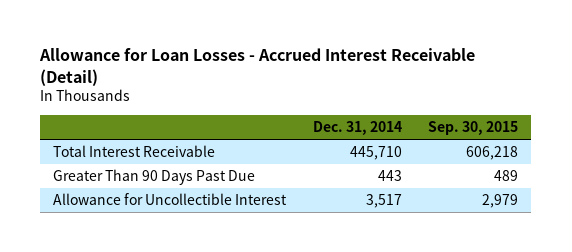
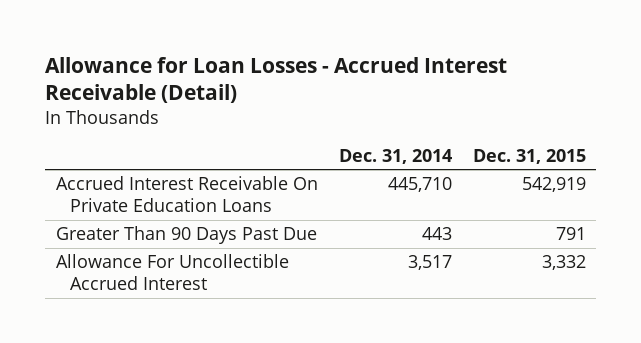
[428,121,519,136] Sep. 30, 2015 -> none
none -> [472,148,586,164] Dec. 31, 2015
[53,145,216,158] Total Interest Receivable -> [55,176,318,213] Accrued Interest Receivable On Private Education Loans
[53,193,288,206] Allowance for Uncollectible Interest -> [55,254,289,291] Allowance For Uncollectible Accrued Interest

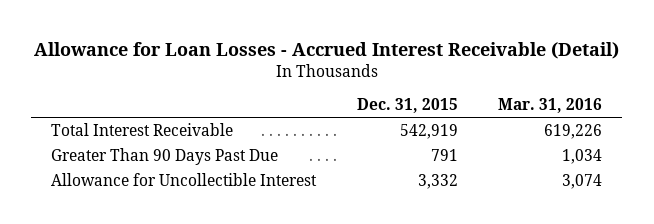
[338,148,452,164] Dec. 31, 2014 -> none
none -> [498,98,603,114] Mar. 31, 2016
[55,176,318,213] Accrued Interest Receivable On Private Education Loans -> [51,123,234,137] Total Interest Receivable
[55,254,289,291] Allowance For Uncollectible Accrued Interest -> [51,173,318,187] Allowance for Uncollectible Interest

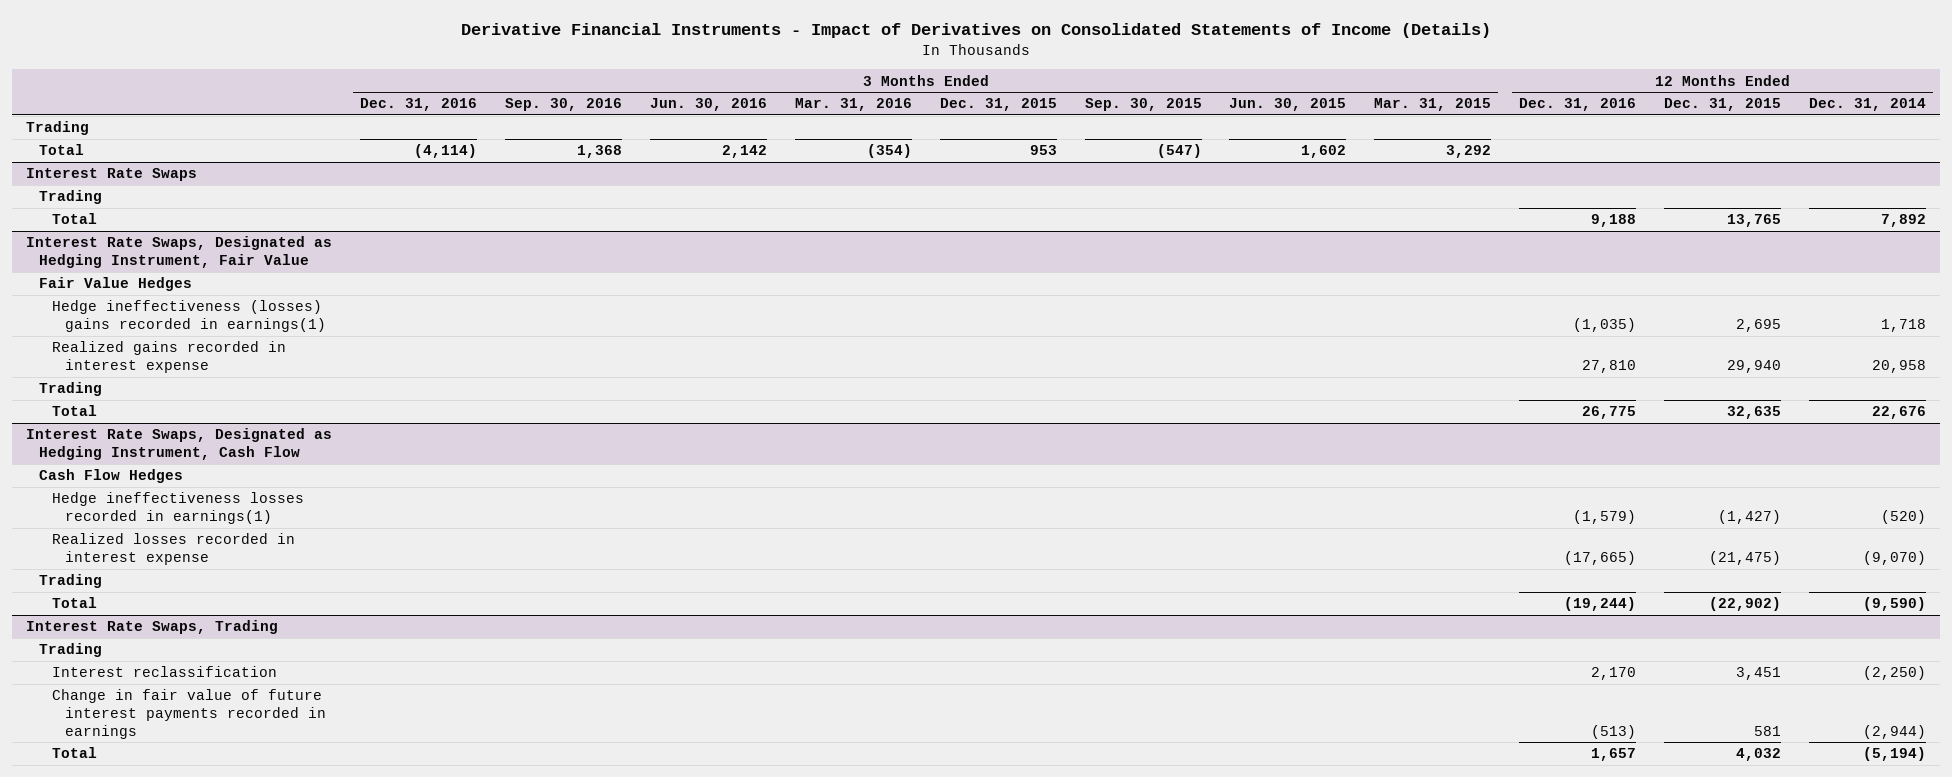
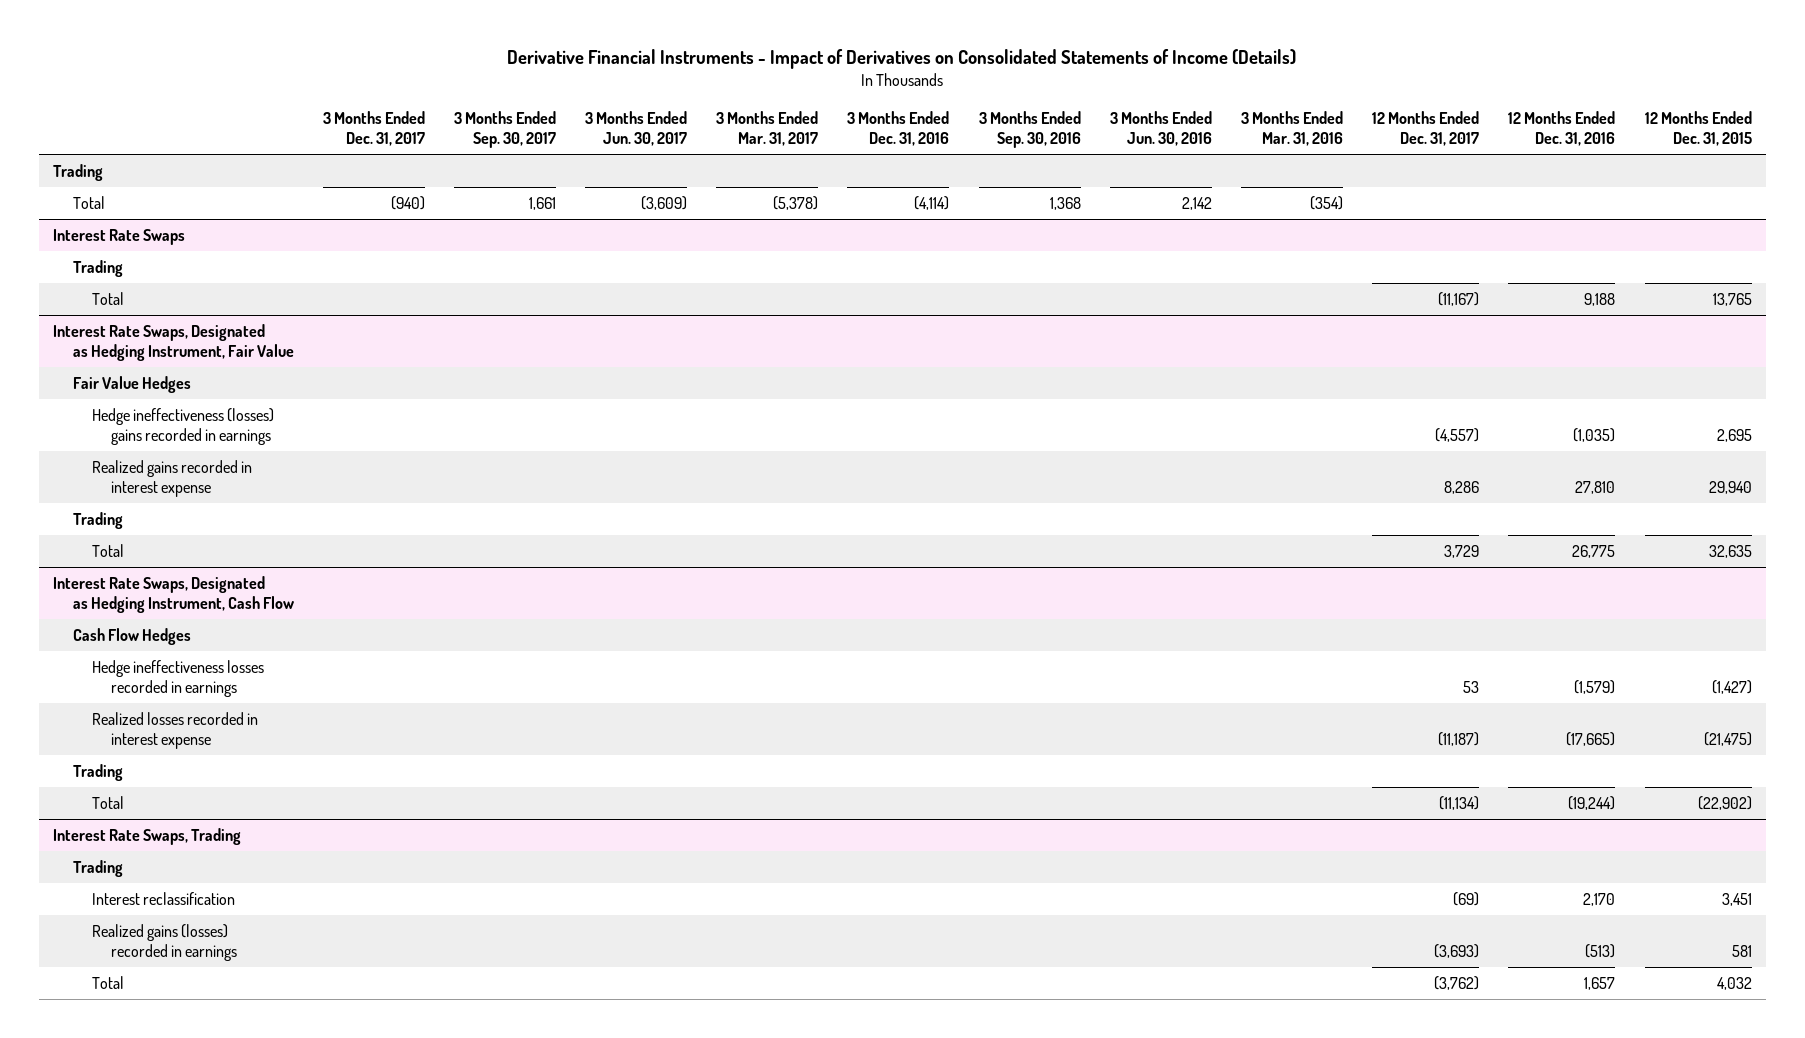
[939,98,1057,112] Dec. 31, 2015 -> none
[1084,98,1202,112] Sep. 30, 2015 -> none
[1229,98,1347,112] Jun. 30, 2015 -> none
[1374,98,1492,112] Mar. 31, 2015 -> none
[1809,98,1927,112] Dec. 31, 2014 -> none
none -> [322,110,425,147] 3 Months Ended Dec. 31, 2017
none -> [453,110,556,149] 3 Months Ended Sep. 30, 2017
none -> [585,110,688,147] 3 Months Ended Jun. 30, 2017
none -> [716,110,819,147] 3 Months Ended Mar. 31, 2017
none -> [1372,110,1480,147] 12 Months Ended Dec. 31, 2017
[52,300,327,333] Hedge ineffectiveness (losses) gains recorded in earnings(1) -> [91,407,274,446] Hedge ineffectiveness (losses) gains recorded in earnings
[52,492,305,525] Hedge ineffectiveness losses recorded in earnings(1) -> [91,659,264,698] Hedge ineffectiveness losses recorded in earnings
[52,689,327,739] Change in fair value of future interest payments recorded in earnings -> [91,923,238,962] Realized gains (losses) recorded in earnings

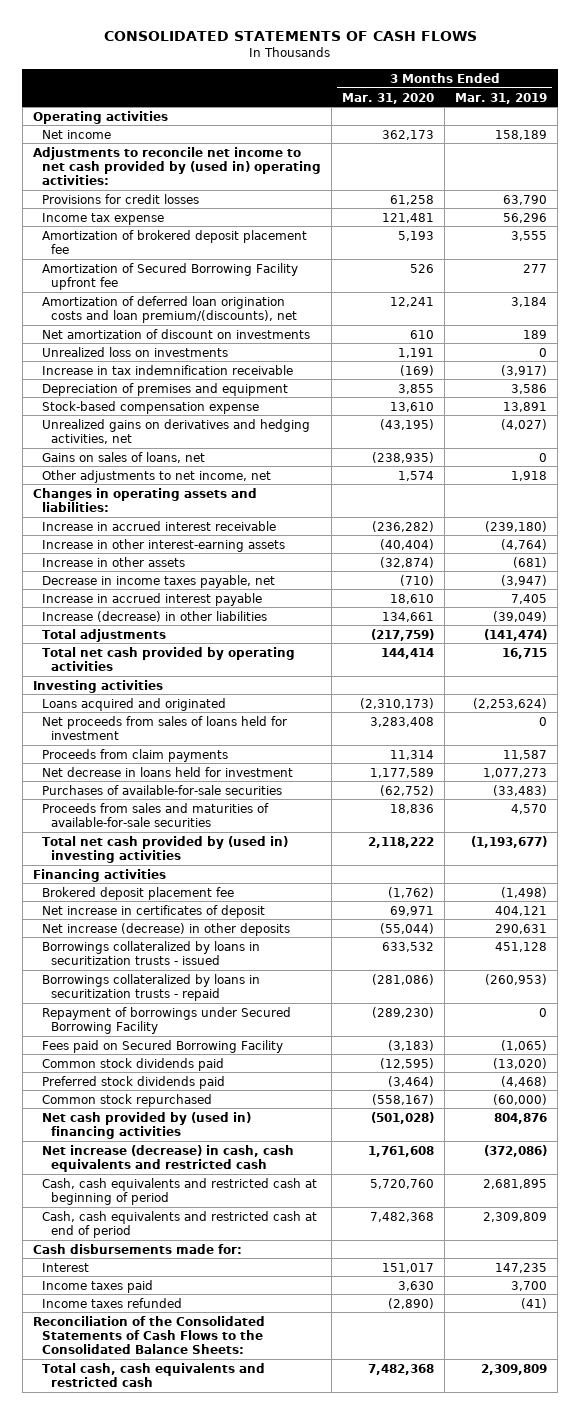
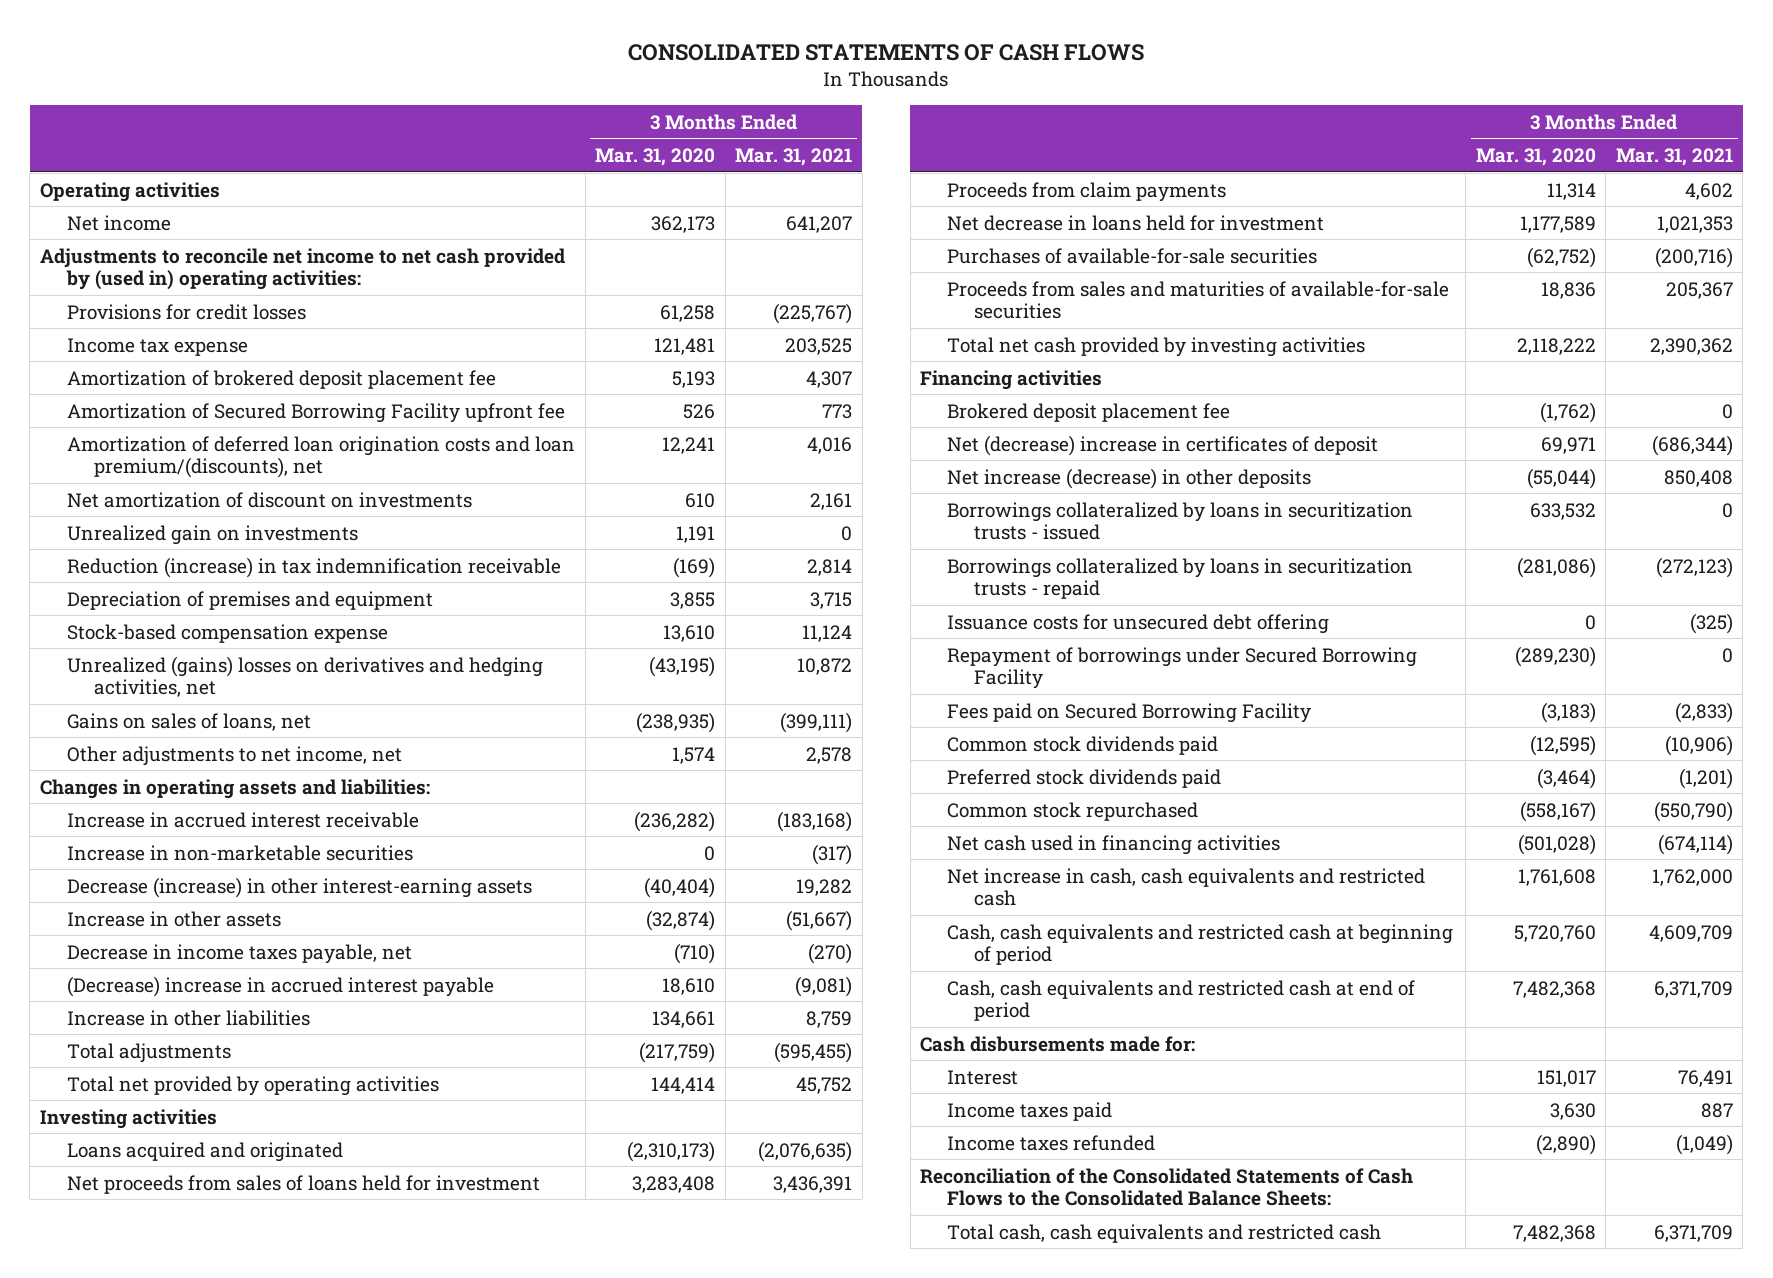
[455,92,548,104] Mar. 31, 2019 -> none
none -> [735,148,853,167] Mar. 31, 2021
[41,346,228,357] Unrealized loss on investments -> [66,524,358,545] Unrealized gain on investments
[41,364,293,375] Increase in tax indemnification receivable -> [66,556,561,578] Reduction (increase) in tax indemnification receivable
[41,418,310,444] Unrealized gains on derivatives and hedging activities, net -> [66,655,543,698] Unrealized (gains) losses on derivatives and hedging activities, net
none -> [66,844,413,861] Increase in non-marketable securities
[41,538,285,552] Increase in other interest-earning assets -> [66,876,532,898] Decrease (increase) in other interest-earning assets
[41,592,262,606] Increase in accrued interest payable -> [66,975,494,997] (Decrease) increase in accrued interest payable
[41,610,267,622] Increase (decrease) in other liabilities -> [66,1009,310,1026] Increase in other liabilities
[41,646,295,671] Total net cash provided by operating activities -> [66,1075,439,1096] Total net provided by operating activities
[41,835,288,863] Total net cash provided by (used in) investing activities -> [947,336,1366,357] Total net cash provided by investing activities
[41,904,265,918] Net increase in certificates of deposit -> [947,434,1379,456] Net (decrease) increase in certificates of deposit
none -> [947,613,1330,634] Issuance costs for unsecured debt offering
[41,1111,251,1139] Net cash provided by (used in) financing activities -> [947,834,1281,855] Net cash used in financing activities
[41,1144,294,1172] Net increase (decrease) in cash, cash equivalents and restricted cash -> [947,867,1426,907] Net increase in cash, cash equivalents and restricted cash

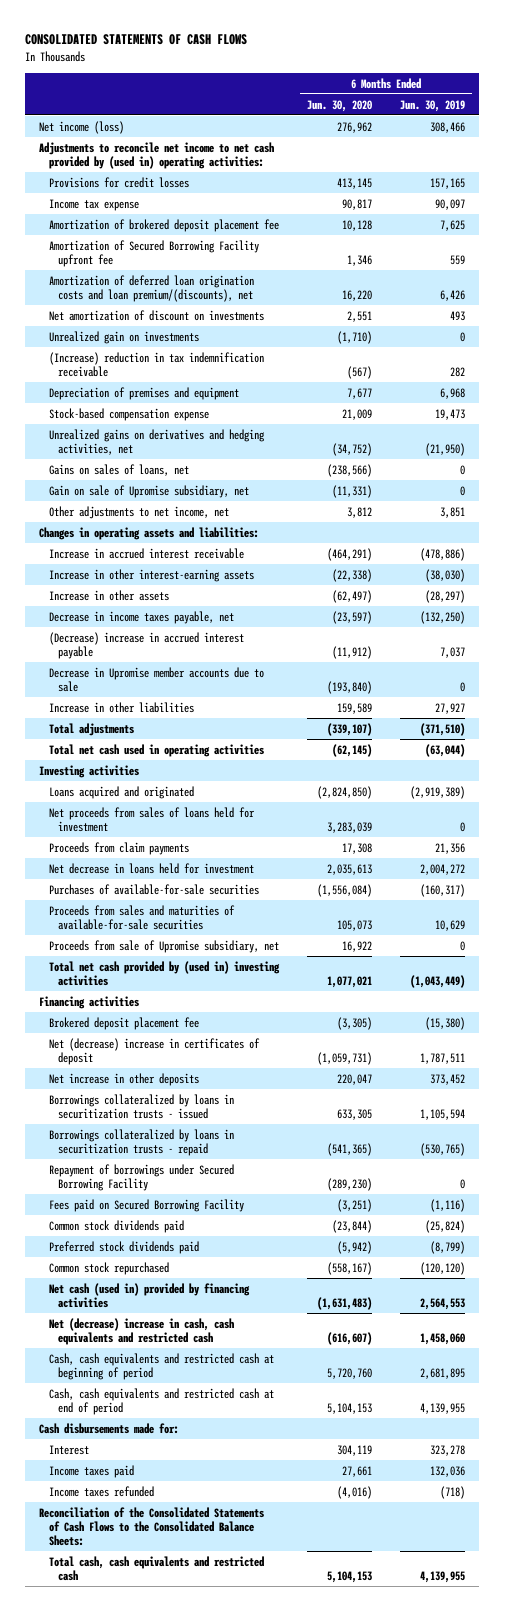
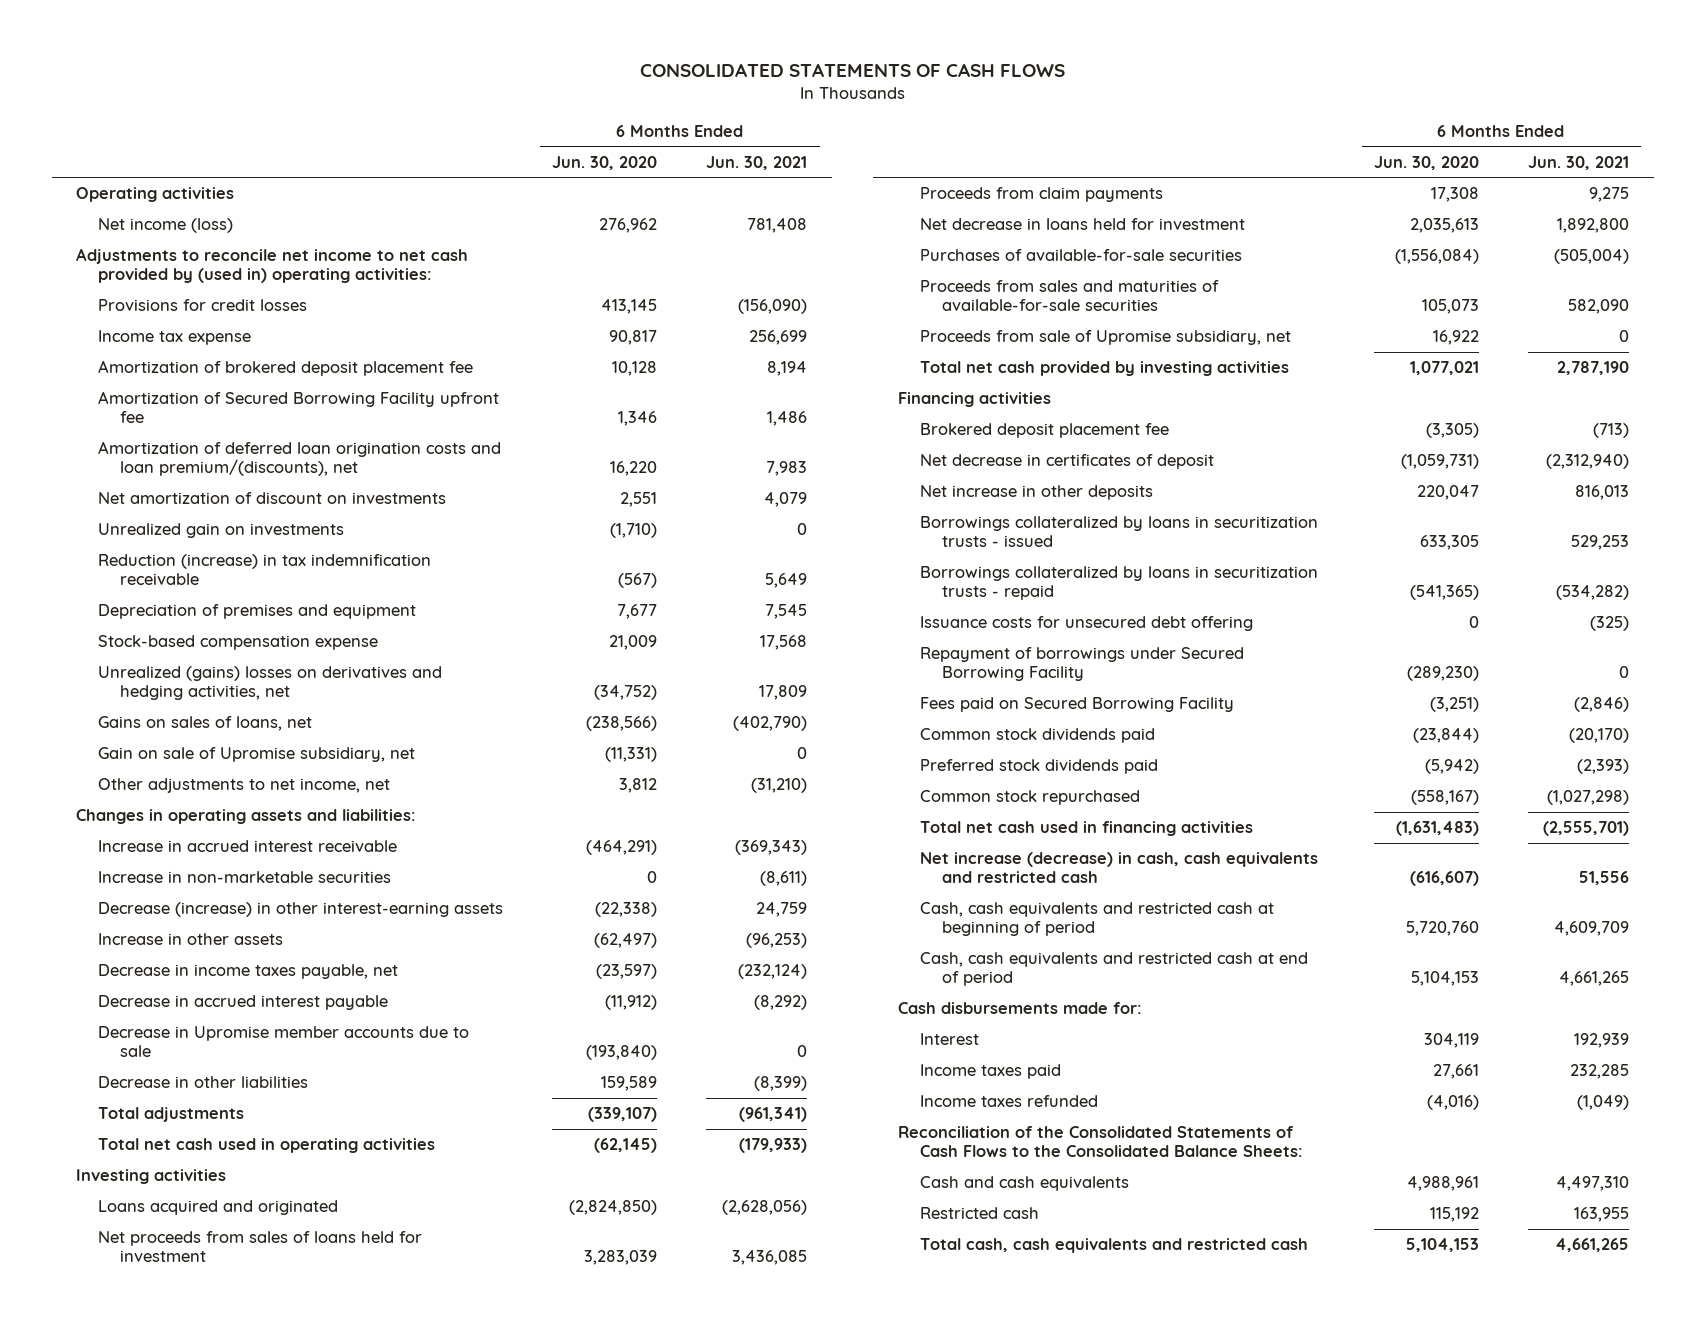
[400,99,466,112] Jun. 30, 2019 -> none
none -> [706,155,808,170] Jun. 30, 2021
none -> [76,187,235,203] Operating activities
[48,351,264,377] (Increase) reduction in tax indemnification receivable -> [98,554,432,586] Reduction (increase) in tax indemnification receivable
[48,428,265,455] Unrealized gains on derivatives and hedging activities, net -> [98,666,443,701] Unrealized (gains) losses on derivatives and hedging activities, net
none -> [98,871,392,884] Increase in non-marketable securities
[48,568,254,582] Increase in other interest-earning assets -> [98,902,504,918] Decrease (increase) in other interest-earning assets
[48,631,244,659] (Decrease) increase in accrued interest payable -> [98,995,389,1011] Decrease in accrued interest payable
[48,701,194,713] Increase in other liabilities -> [98,1076,309,1089] Decrease in other liabilities
[48,960,280,986] Total net cash provided by (used in) investing activities -> [919,361,1289,377] Total net cash provided by investing activities
[48,1037,260,1065] Net (decrease) increase in certificates of deposit -> [919,454,1214,470] Net decrease in certificates of deposit
none -> [919,616,1253,632] Issuance costs for unsecured debt offering
[48,1282,250,1308] Net cash (used in) provided by financing activities -> [919,821,1253,837] Total net cash used in financing activities
[48,1317,234,1345] Net (decrease) increase in cash, cash equivalents and restricted cash -> [919,852,1318,884] Net increase (decrease) in cash, cash equivalents and restricted cash
none -> [919,1176,1129,1192] Cash and cash equivalents
none -> [919,1207,1039,1220] Restricted cash

